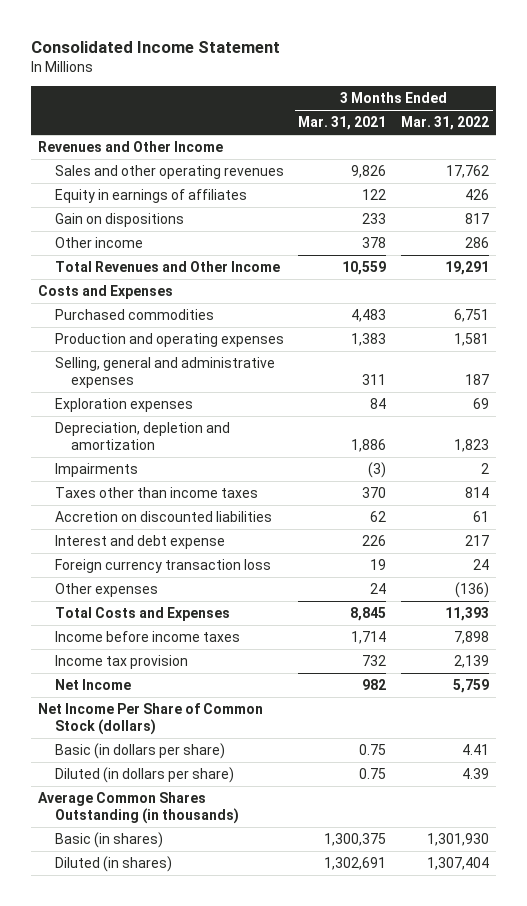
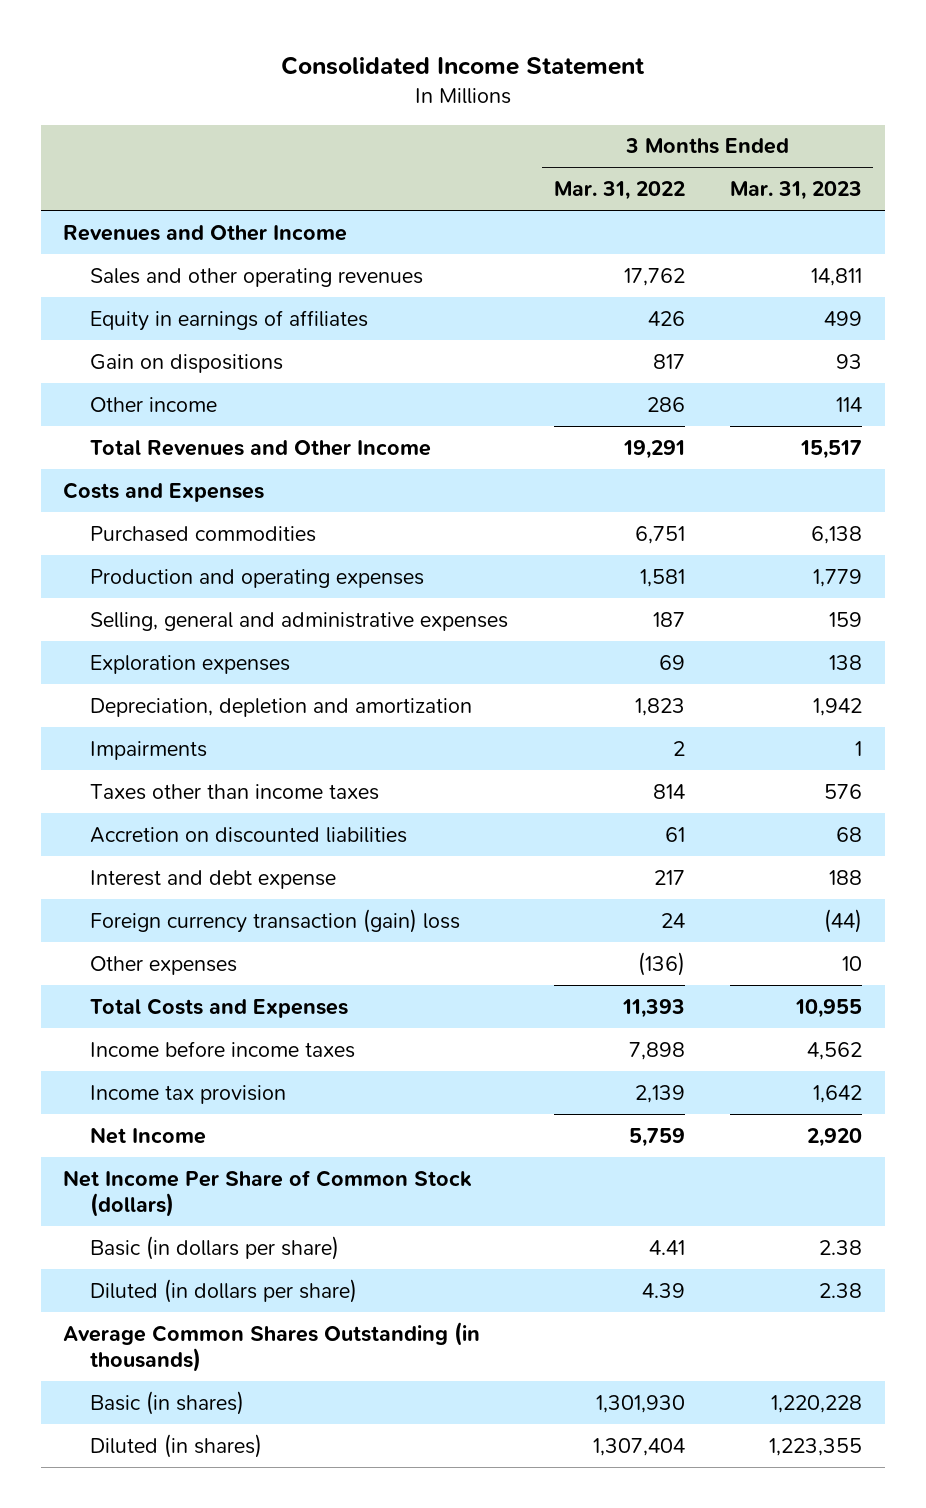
[298,116,387,131] Mar. 31, 2021 -> none
none -> [730,181,863,201] Mar. 31, 2023
[54,559,271,574] Foreign currency transaction loss -> [90,908,461,933] Foreign currency transaction (gain) loss

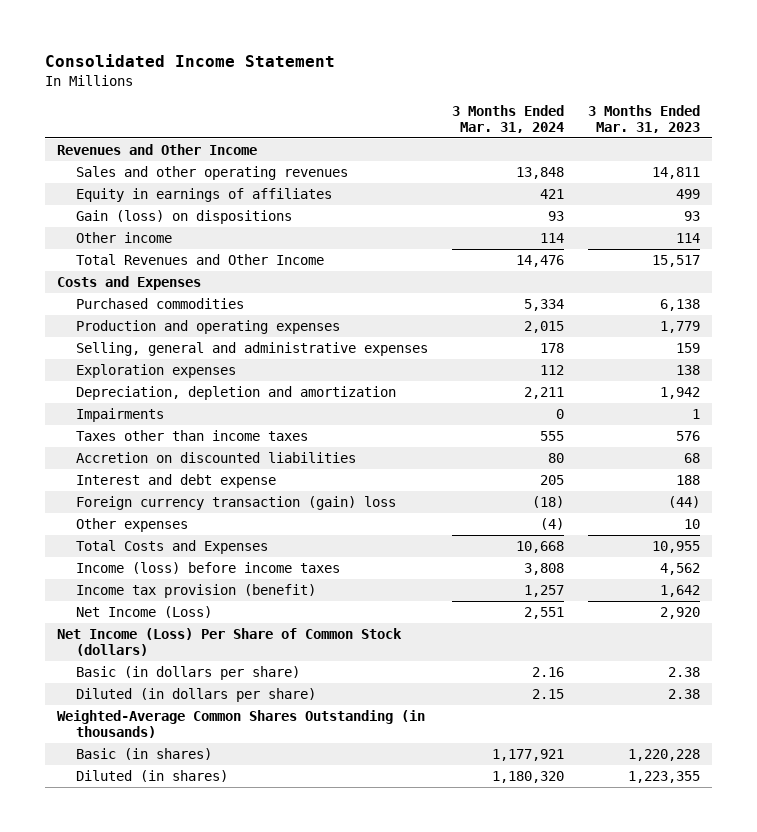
[553,181,685,201] Mar. 31, 2022 -> none
none -> [452,104,565,133] 3 Months Ended Mar. 31, 2024
[90,353,284,373] Gain on dispositions -> [76,210,293,225] Gain (loss) on dispositions
[90,1040,356,1058] Income before income taxes -> [76,562,341,575] Income (loss) before income taxes
[90,1084,287,1104] Income tax provision -> [76,584,317,599] Income tax provision (benefit)
[90,1126,207,1144] Net Income -> [76,606,213,619] Net Income (Loss)
[63,1169,473,1217] Net Income Per Share of Common Stock (dollars) -> [57,628,403,657] Net Income (Loss) Per Share of Common Stock (dollars)
[63,1321,481,1372] Average Common Shares Outstanding (in thousands) -> [57,710,426,739] Weighted-Average Common Shares Outstanding (in thousands)

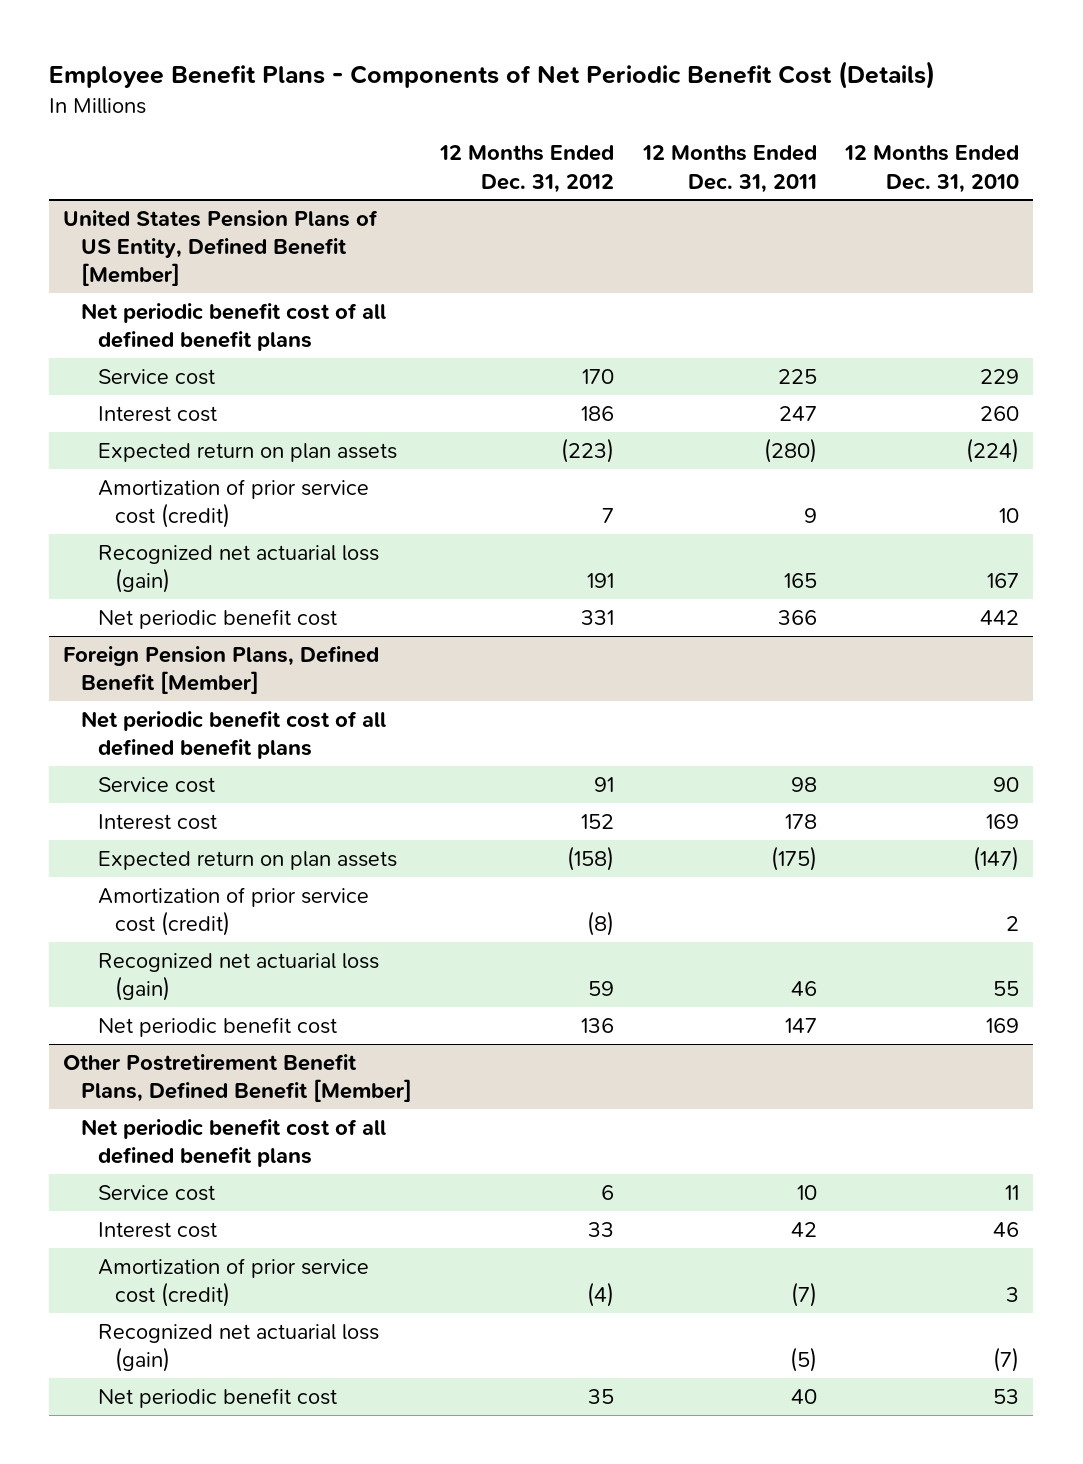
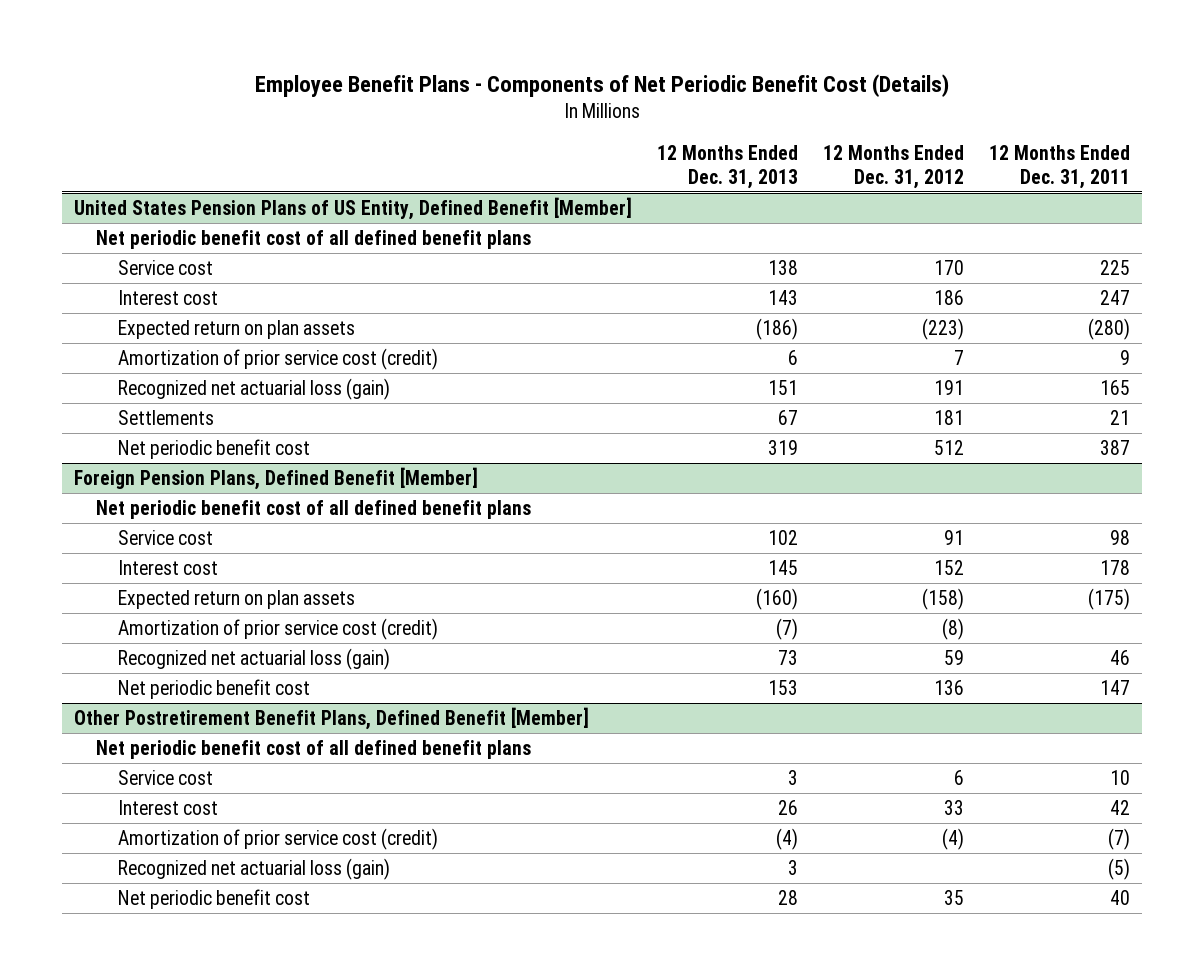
[844,145,1020,193] 12 Months Ended Dec. 31, 2010 -> none
none -> [656,144,798,189] 12 Months Ended Dec. 31, 2013
none -> [117,409,214,425] Settlements
[581,609,615,625] 331 -> [933,439,964,455] 512
[777,609,817,625] 366 -> [1099,439,1130,455] 387

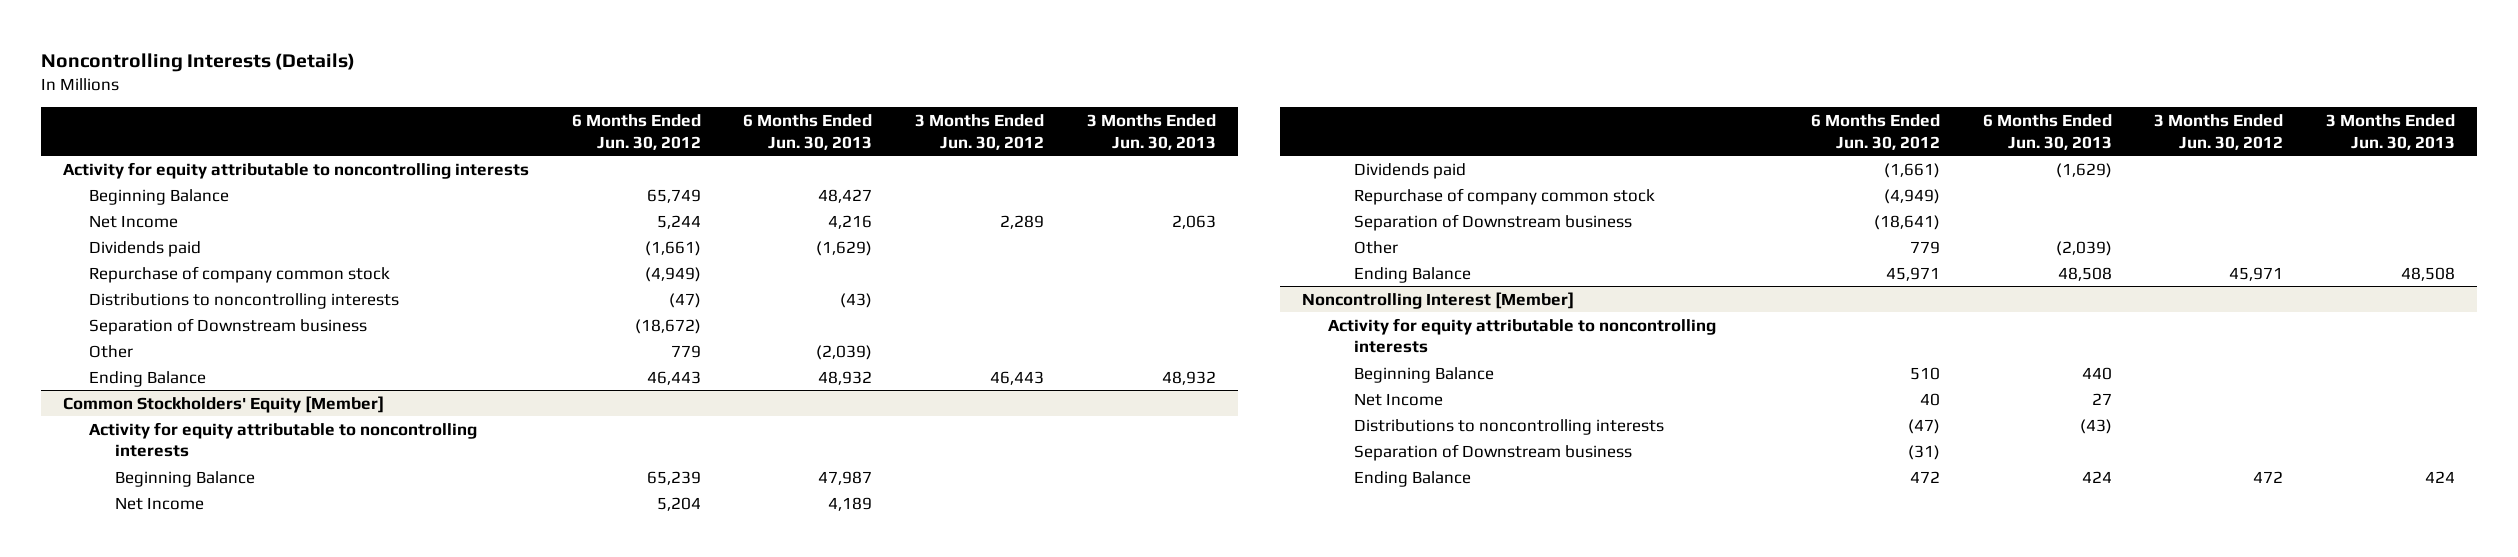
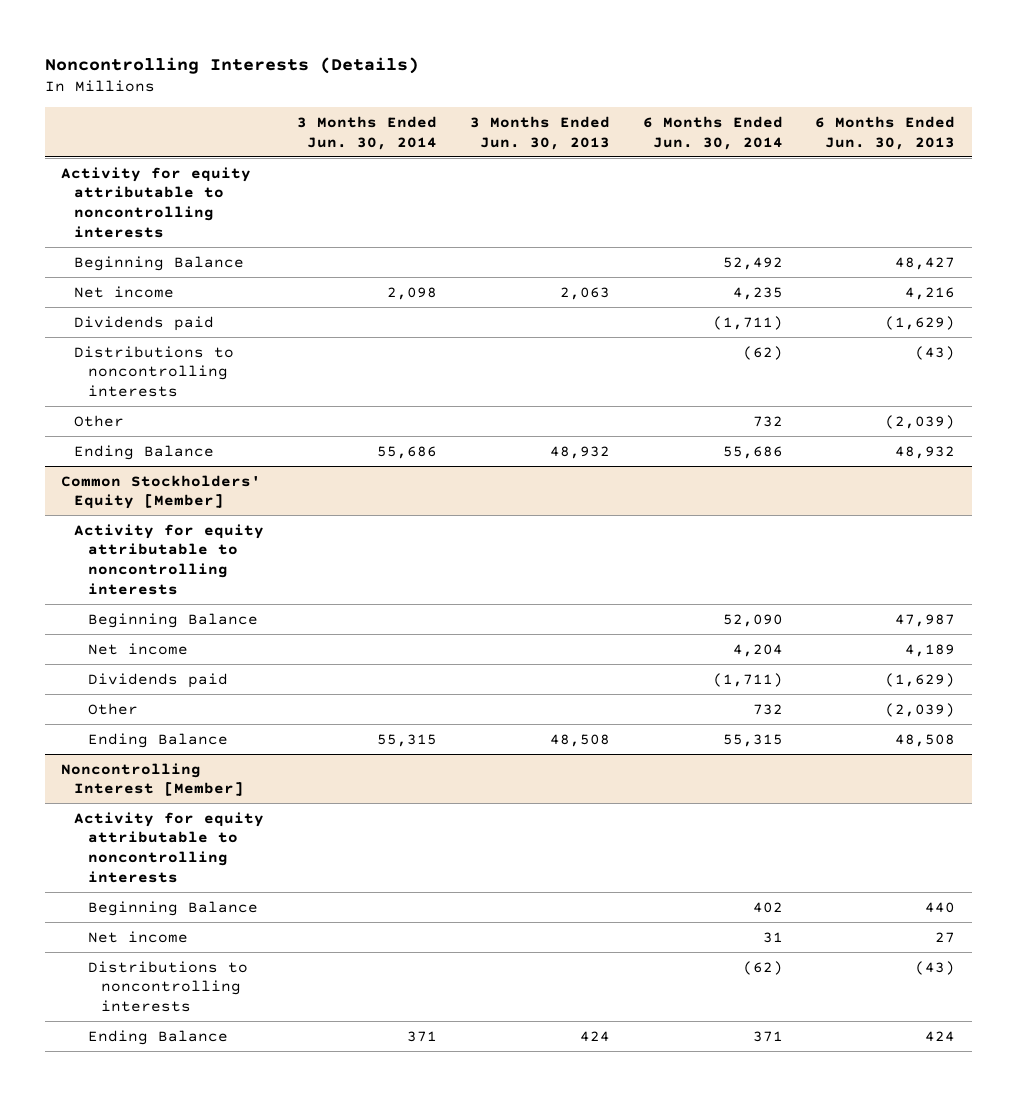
[571,113,701,150] 6 Months Ended Jun. 30, 2012 -> none
[915,113,1045,150] 3 Months Ended Jun. 30, 2012 -> none
none -> [297,115,438,150] 3 Months Ended Jun. 30, 2014
none -> [642,115,783,150] 6 Months Ended Jun. 30, 2014
[88,214,178,228] Net Income -> [74,285,175,298] Net income
[88,265,390,283] Repurchase of company common stock -> none
[88,317,367,335] Separation of Downstream business -> none
[114,496,204,510] Net Income -> [87,642,188,655] Net income
[1353,187,1655,205] Repurchase of company common stock -> none
[1353,213,1632,231] Separation of Downstream business -> none
[1353,392,1443,406] Net Income -> [87,930,188,943] Net income
[1353,443,1632,461] Separation of Downstream business -> none

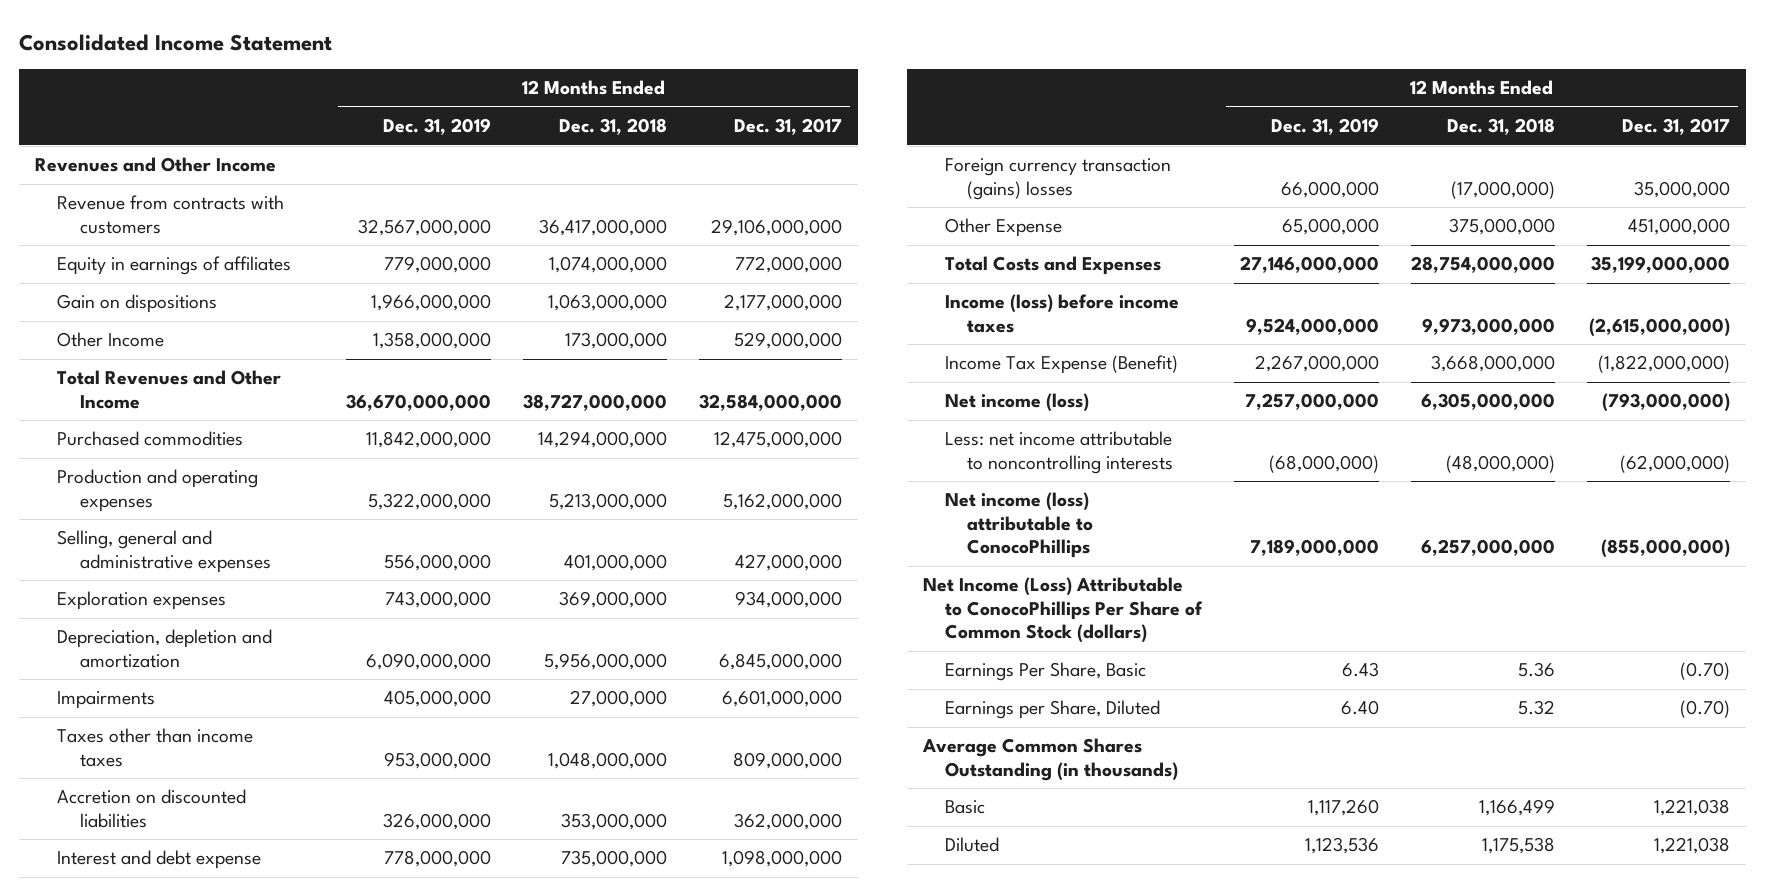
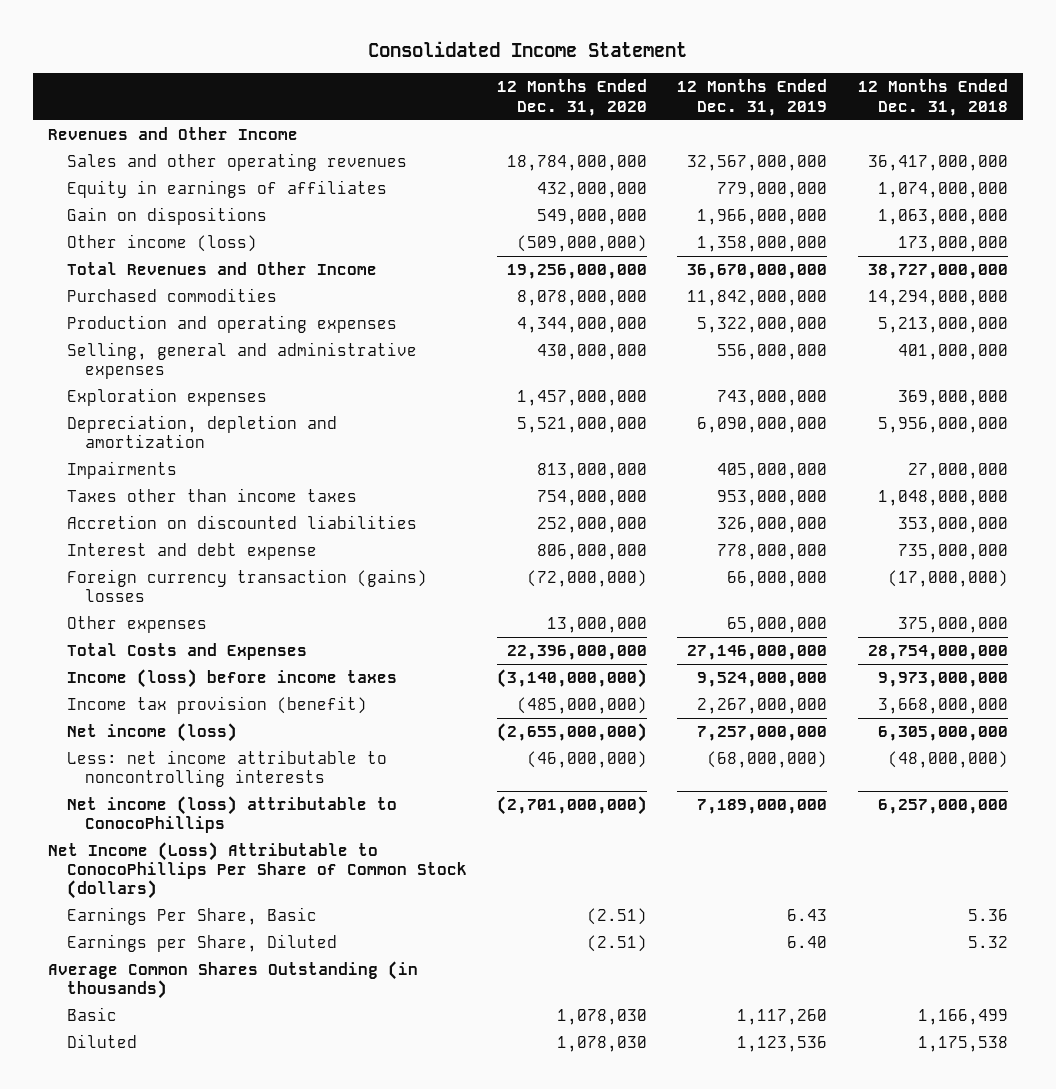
[734,118,843,136] Dec. 31, 2017 -> none
none -> [496,79,647,116] 12 Months Ended Dec. 31, 2020
[57,195,285,234] Revenue from contracts with customers -> [66,153,407,172] Sales and other operating revenues
[57,332,165,348] Other Income -> [66,234,257,253] Other income (loss)
[945,218,1063,238] Other Expense -> [66,616,207,634] Other expenses
[945,355,1179,375] Income Tax Expense (Benefit) -> [66,696,367,715] Income tax provision (benefit)

